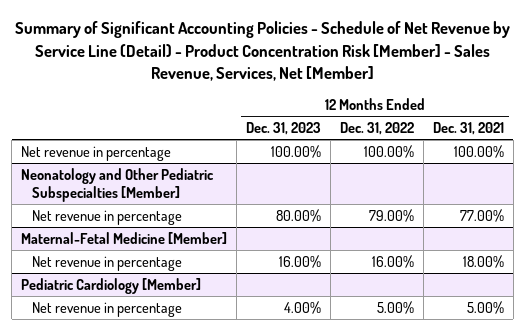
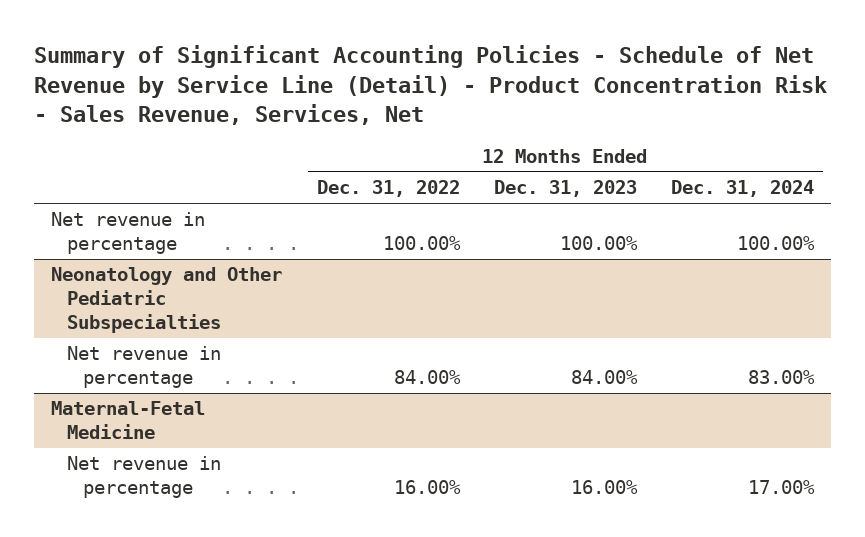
[14,21,510,82] Summary of Significant Accounting Policies - Schedule of Net Revenue by Service Line (Detail) - Product Concentration Risk [Member] - Sales Revenue, Services, Net [Member] -> [33,45,827,125] Summary of Significant Accounting Policies - Schedule of Net Revenue by Service Line (Detail) - Product Concentration Risk - Sales Revenue, Services, Net
[432,122,504,136] Dec. 31, 2021 -> none
none -> [671,180,815,198] Dec. 31, 2024
[21,167,215,203] Neonatology and Other Pediatric Subspecialties [Member] -> [51,267,283,334] Neonatology and Other Pediatric Subspecialties
[276,208,322,222] 80.00% -> [570,370,638,385] 84.00%
[368,208,414,222] 79.00% -> [393,370,461,385] 84.00%
[21,231,228,244] Maternal-Fetal Medicine [Member] -> [51,401,206,440] Maternal-Fetal Medicine
[21,277,202,294] Pediatric Cardiology [Member] -> none
[32,301,183,317] Net revenue in percentage -> none

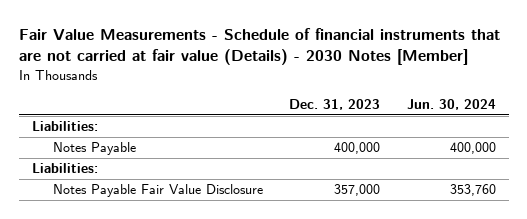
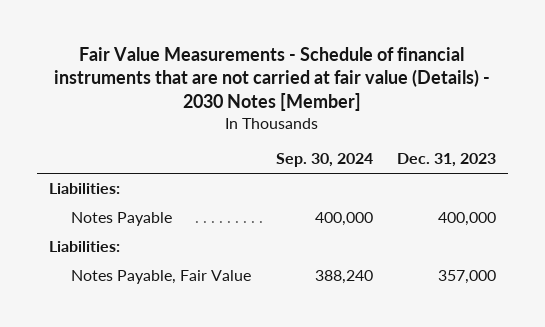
[406,98,496,110] Jun. 30, 2024 -> none
none -> [275,153,373,168] Sep. 30, 2024
[52,184,263,198] Notes Payable Fair Value Disclosure -> [71,270,252,285] Notes Payable, Fair Value

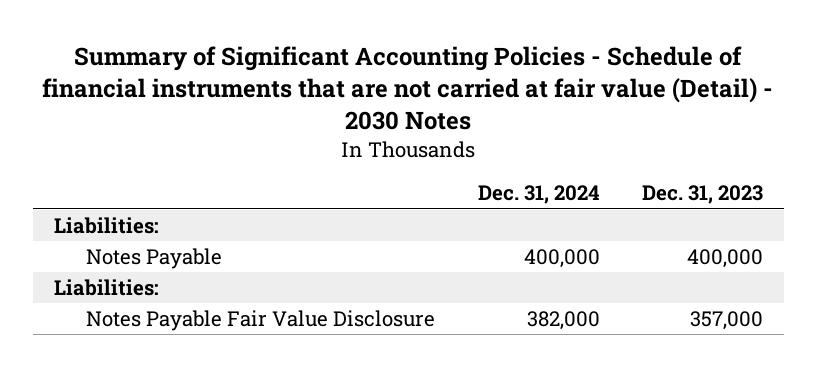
[54,46,491,112] Fair Value Measurements - Schedule of financial instruments that are not carried at fair value (Details) - 2030 Notes [Member] -> [42,45,774,130] Summary of Significant Accounting Policies - Schedule of financial instruments that are not carried at fair value (Detail) - 2030 Notes
[275,153,373,168] Sep. 30, 2024 -> none
none -> [477,185,600,205] Dec. 31, 2024
[71,270,252,285] Notes Payable, Fair Value -> [86,310,436,332] Notes Payable Fair Value Disclosure

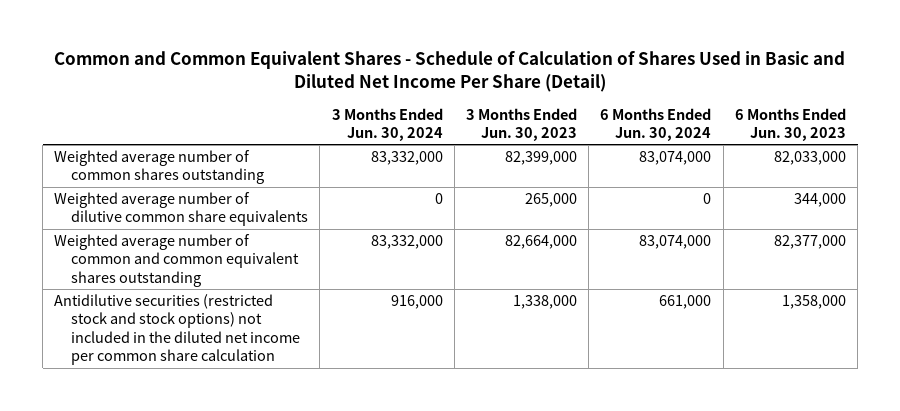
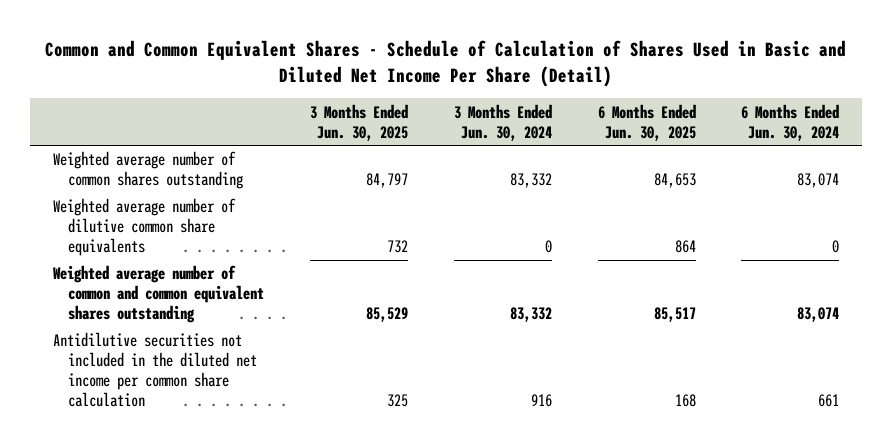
[465,107,577,142] 3 Months Ended Jun. 30, 2023 -> none
[734,107,846,142] 6 Months Ended Jun. 30, 2023 -> none
none -> [309,103,408,141] 3 Months Ended Jun. 30, 2025
none -> [597,103,696,141] 6 Months Ended Jun. 30, 2025
[370,150,443,165] 83,332,000 -> [509,173,552,189] 83,332
[639,150,712,165] 83,074,000 -> [797,173,840,189] 83,074
[370,234,443,249] 83,332,000 -> [509,306,552,322] 83,332
[639,234,712,249] 83,074,000 -> [797,306,840,322] 83,074
[54,293,301,366] Antidilutive securities (restricted stock and stock options) not included in the diluted net income per common share calculation -> [53,332,258,407] Antidilutive securities not included in the diluted net income per common share calculation
[390,294,443,309] 916,000 -> [530,393,552,407] 916
[659,294,712,309] 661,000 -> [818,393,840,407] 661

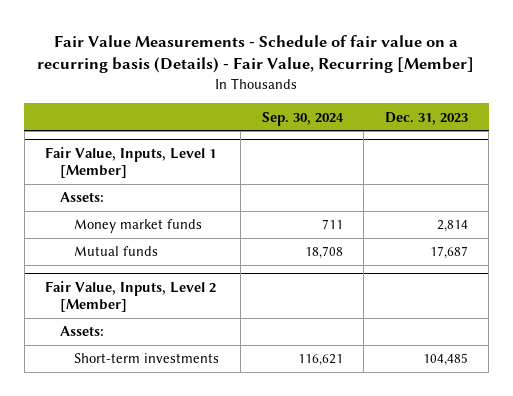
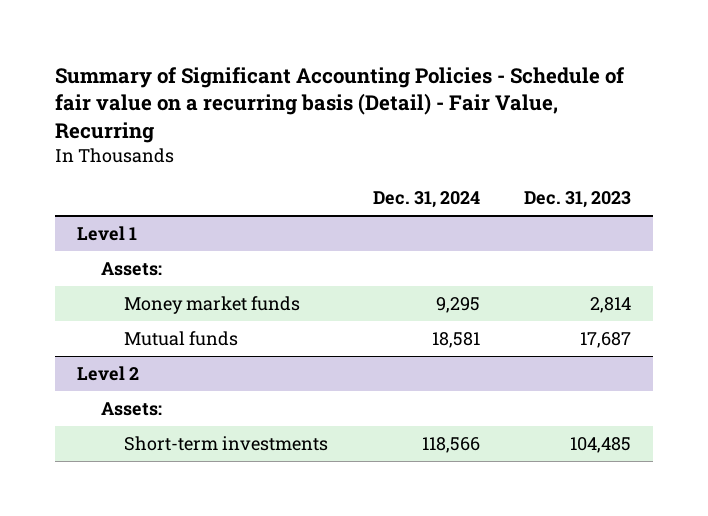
[37,34,475,74] Fair Value Measurements - Schedule of fair value on a recurring basis (Details) - Fair Value, Recurring [Member] -> [54,66,625,144] Summary of Significant Accounting Policies - Schedule of fair value on a recurring basis (Detail) - Fair Value, Recurring
[261,111,344,126] Sep. 30, 2024 -> none
none -> [372,191,480,209] Dec. 31, 2024
[45,146,217,178] Fair Value, Inputs, Level 1 [Member] -> [77,225,138,241] Level 1
[45,280,217,312] Fair Value, Inputs, Level 2 [Member] -> [77,365,140,381] Level 2

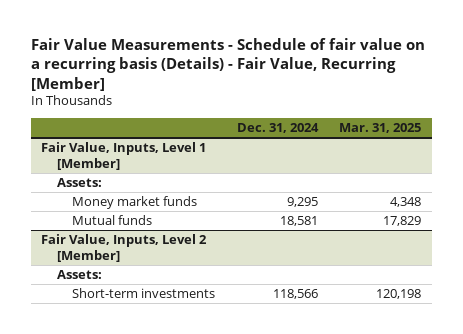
[54,66,625,144] Summary of Significant Accounting Policies - Schedule of fair value on a recurring basis (Detail) - Fair Value, Recurring -> [30,38,425,91] Fair Value Measurements - Schedule of fair value on a recurring basis (Details) - Fair Value, Recurring [Member]
[524,191,632,209] Dec. 31, 2023 -> none
none -> [339,122,422,133] Mar. 31, 2025
[77,225,138,241] Level 1 -> [41,142,207,170] Fair Value, Inputs, Level 1 [Member]
[77,365,140,381] Level 2 -> [41,234,208,262] Fair Value, Inputs, Level 2 [Member]

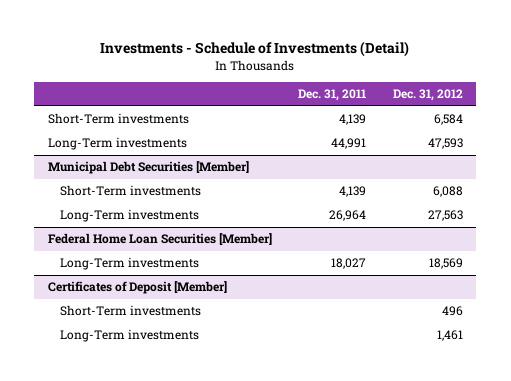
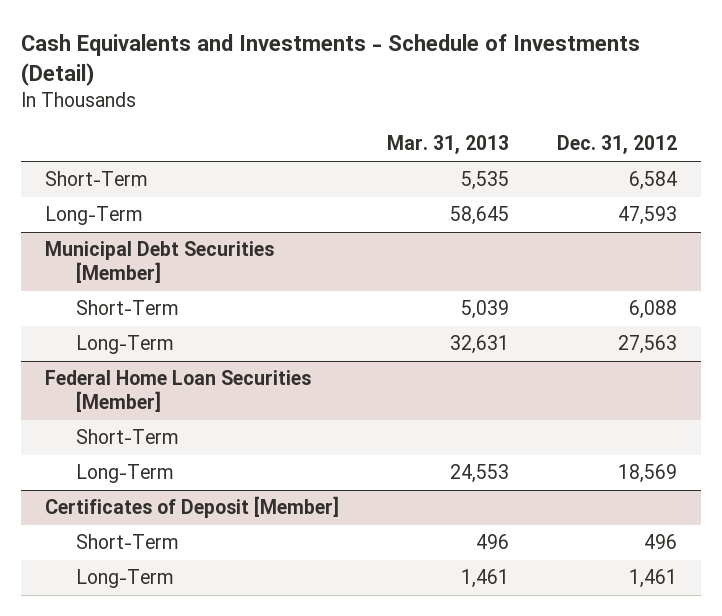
[100,41,410,58] Investments - Schedule of Investments (Detail) -> [20,33,640,86] Cash Equivalents and Investments - Schedule of Investments (Detail)
[298,89,367,102] Dec. 31, 2011 -> none
none -> [386,135,509,155] Mar. 31, 2013
[47,113,189,125] Short-Term investments -> [44,171,148,187] Short-Term
[47,137,187,151] Long-Term investments -> [44,206,143,226] Long-Term
[60,185,202,197] Short-Term investments -> [75,300,179,316] Short-Term
[60,209,200,223] Long-Term investments -> [75,335,174,355] Long-Term
none -> [75,429,179,445] Short-Term
[60,257,200,271] Long-Term investments -> [75,464,174,484] Long-Term
[60,305,202,317] Short-Term investments -> [75,534,179,550] Short-Term
[60,329,200,343] Long-Term investments -> [75,569,174,589] Long-Term

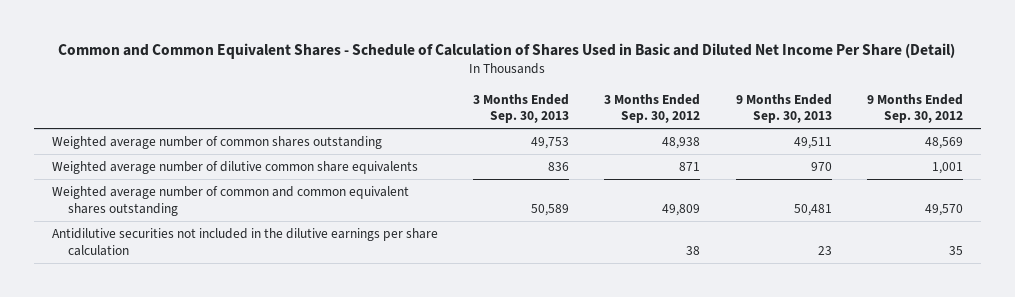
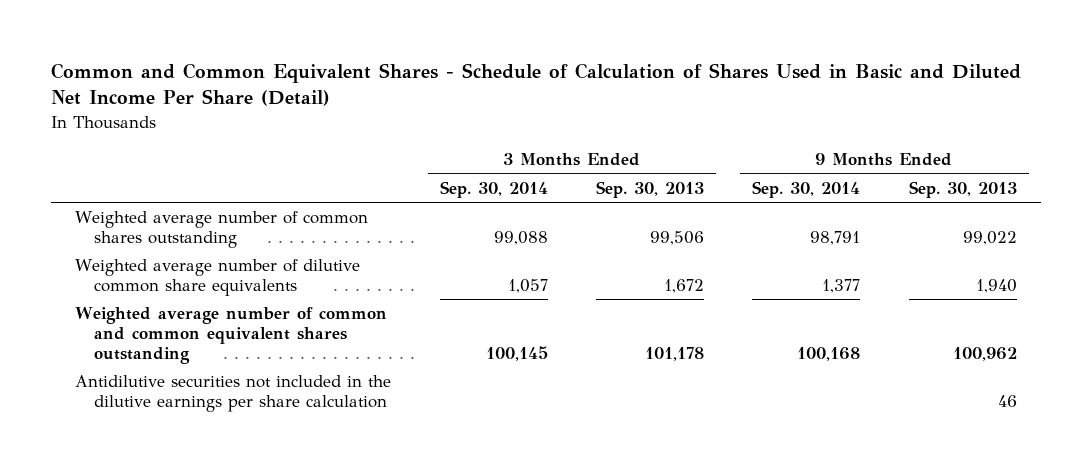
[604,93,701,124] 3 Months Ended Sep. 30, 2012 -> none
[867,93,964,124] 9 Months Ended Sep. 30, 2012 -> none
none -> [439,180,548,198] Sep. 30, 2014
none -> [752,180,861,198] Sep. 30, 2014
[531,136,570,149] 49,753 -> [649,231,704,246] 99,506
[793,136,832,149] 49,511 -> [962,231,1017,246] 99,022
[548,161,570,171] 836 -> [663,279,704,294] 1,672
[810,161,832,171] 970 -> [975,279,1017,294] 1,940
[531,203,570,216] 50,589 -> [644,346,704,361] 101,178
[793,203,832,216] 50,481 -> [952,346,1017,361] 100,962
[817,245,832,255] 23 -> [997,395,1017,408] 46

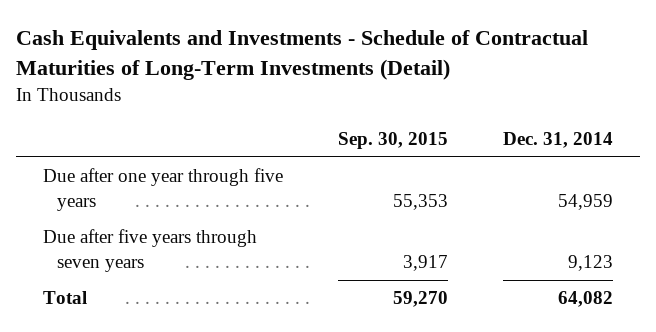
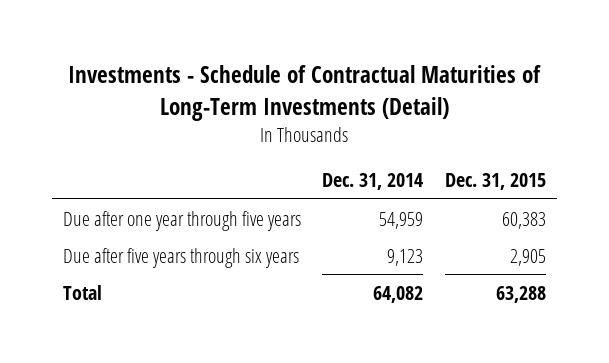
[15,30,588,81] Cash Equivalents and Investments - Schedule of Contractual Maturities of Long-Term Investments (Detail) -> [68,65,542,121] Investments - Schedule of Contractual Maturities of Long-Term Investments (Detail)
[337,131,448,149] Sep. 30, 2015 -> none
none -> [444,173,546,191] Dec. 31, 2015
[43,229,258,273] Due after five years through seven years -> [62,247,299,268] Due after five years through six years

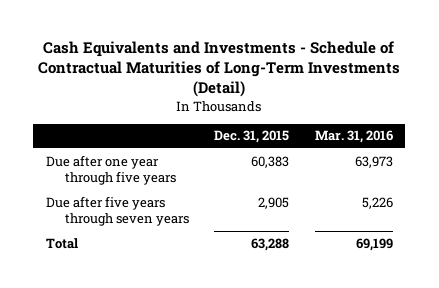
[68,65,542,121] Investments - Schedule of Contractual Maturities of Long-Term Investments (Detail) -> [38,41,401,98] Cash Equivalents and Investments - Schedule of Contractual Maturities of Long-Term Investments (Detail)
[322,173,424,191] Dec. 31, 2014 -> none
none -> [314,130,393,144] Mar. 31, 2016
[62,247,299,268] Due after five years through six years -> [46,195,190,227] Due after five years through seven years

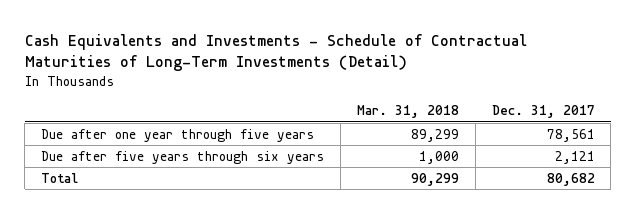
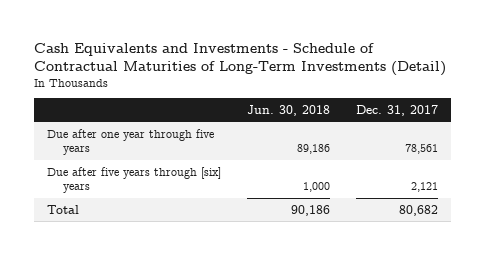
[356,105,459,119] Mar. 31, 2018 -> none
none -> [247,104,331,116] Jun. 30, 2018
[41,150,325,164] Due after five years through six years -> [47,166,222,194] Due after five years through [six] years

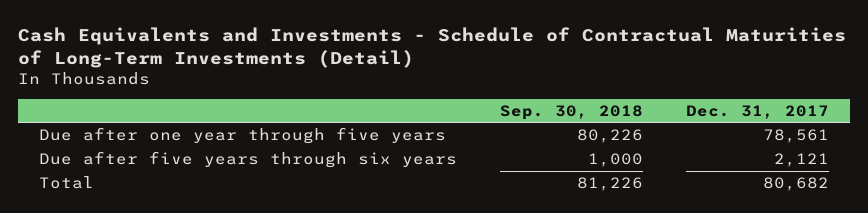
[247,104,331,116] Jun. 30, 2018 -> none
none -> [499,104,643,120] Sep. 30, 2018
[47,166,222,194] Due after five years through [six] years -> [39,151,458,169] Due after five years through six years

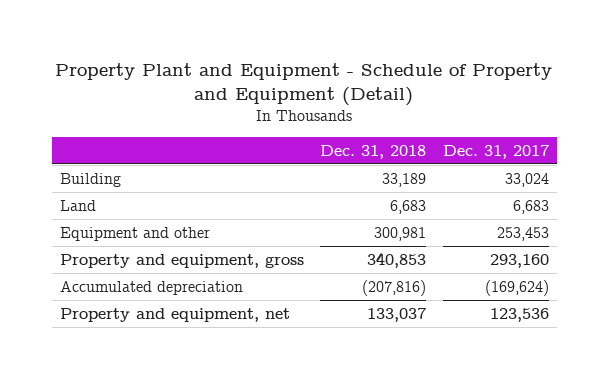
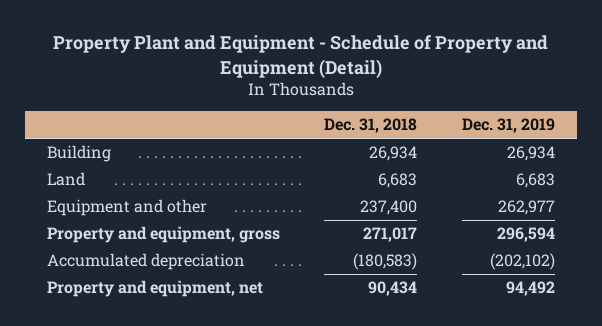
[442,144,549,159] Dec. 31, 2017 -> none
none -> [461,118,555,134] Dec. 31, 2019
[382,172,427,187] 33,189 -> [369,146,418,162] 26,934
[374,226,427,241] 300,981 -> [360,200,418,216] 237,400
[367,251,427,268] 340,853 -> [363,227,418,243] 271,017
[362,279,427,296] (207,816) -> [353,253,418,271] (180,583)
[367,307,427,322] 133,037 -> [368,281,418,297] 90,434

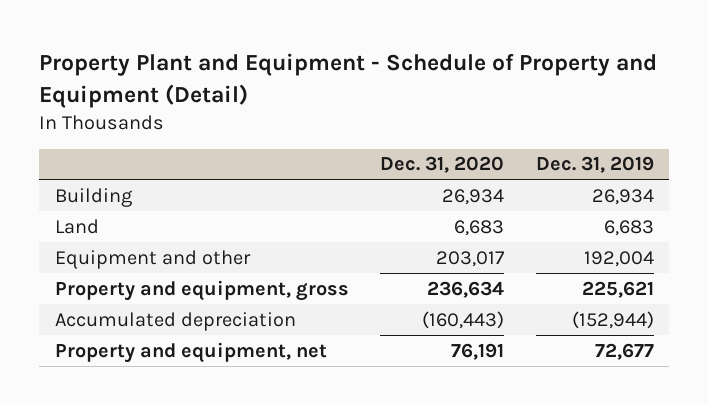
[324,118,418,134] Dec. 31, 2018 -> none
none -> [380,156,505,174] Dec. 31, 2020
[497,200,555,216] 262,977 -> [583,250,654,267] 192,004
[496,227,555,243] 296,594 -> [581,280,654,298] 225,621
[489,253,555,271] (202,102) -> [571,310,654,329] (152,944)
[505,281,555,297] 94,492 -> [594,342,654,360] 72,677

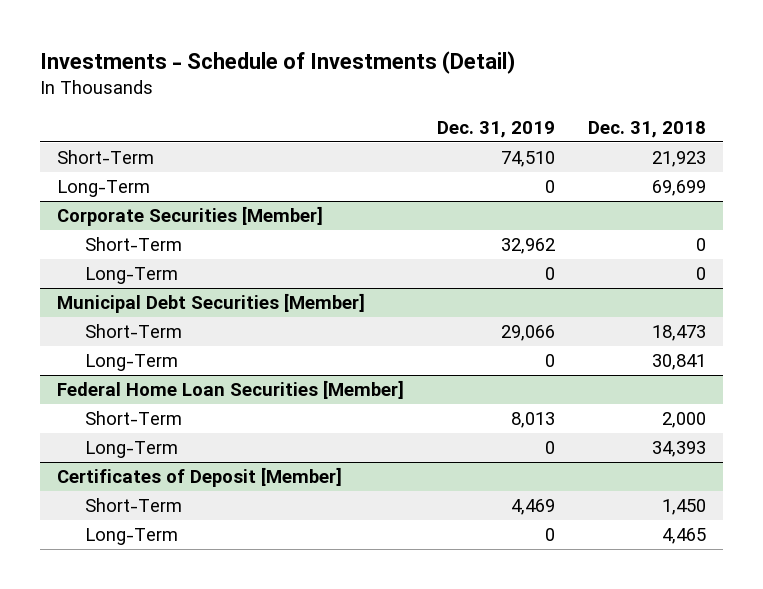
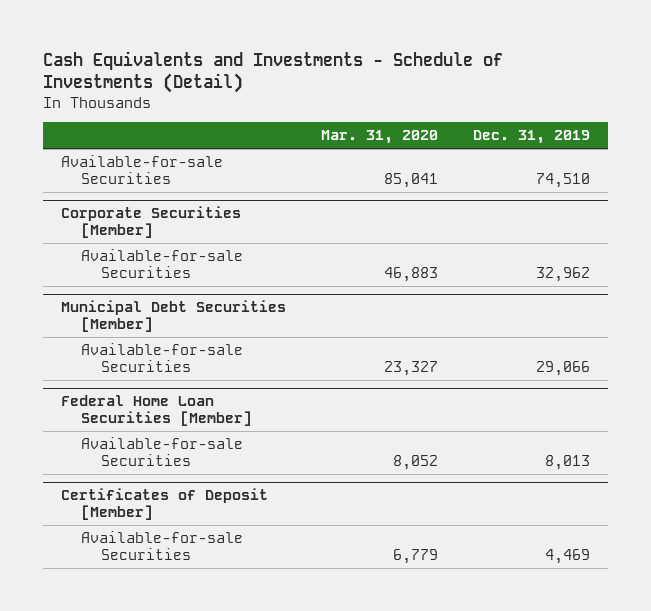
[40,51,516,75] Investments - Schedule of Investments (Detail) -> [43,50,504,94] Cash Equivalents and Investments - Schedule of Investments (Detail)
[588,121,707,139] Dec. 31, 2018 -> none
none -> [321,130,439,145] Mar. 31, 2020
[56,179,150,197] Long-Term -> none
[56,149,154,164] Short-Term -> [60,155,223,184] Available-for-sale Securities
[84,266,178,284] Long-Term -> none
[84,236,182,251] Short-Term -> [81,249,244,278] Available-for-sale Securities
[84,353,178,371] Long-Term -> none
[84,323,182,338] Short-Term -> [81,343,244,372] Available-for-sale Securities
[84,440,178,458] Long-Term -> none
[84,410,182,425] Short-Term -> [81,437,244,466] Available-for-sale Securities
[84,527,178,545] Long-Term -> none
[84,497,182,512] Short-Term -> [81,531,244,560] Available-for-sale Securities

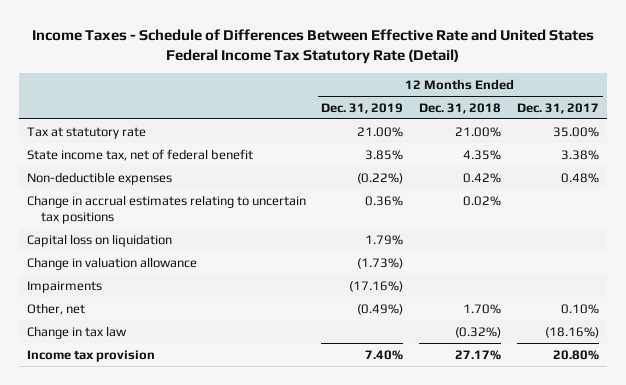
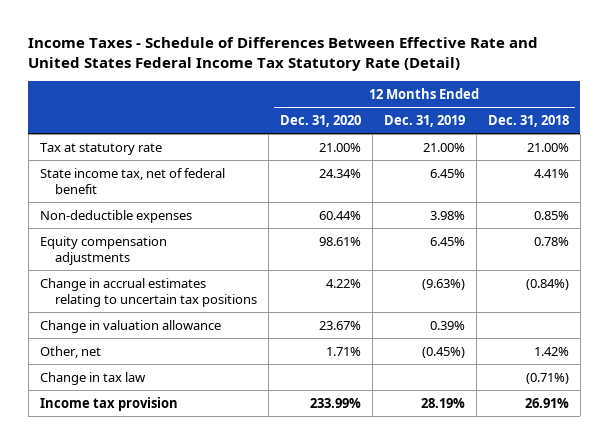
[516,102,599,114] Dec. 31, 2017 -> none
none -> [279,114,361,127] Dec. 31, 2020
[26,233,172,247] Capital loss on liquidation -> none
[26,280,102,293] Impairments -> none
[365,149,404,160] 3.85% -> [429,168,465,178] 6.45%
[463,149,502,160] 4.35% -> [533,168,569,178] 4.41%
[357,172,404,184] (0.22%) -> [429,210,465,220] 3.98%
[463,172,502,183] 0.42% -> [533,210,569,220] 0.85%
none -> [39,235,167,265] Equity compensation adjustments
[365,195,404,206] 0.36% -> [421,278,465,290] (9.63%)
[463,195,502,206] 0.02% -> [525,278,569,290] (0.84%)
[357,257,404,269] (1.73%) -> [429,320,465,330] 0.39%
[357,303,404,315] (0.49%) -> [421,346,465,358] (0.45%)
[463,303,502,314] 1.70% -> [533,346,569,356] 1.42%
[455,326,502,338] (0.32%) -> [525,372,569,384] (0.71%)
[365,349,404,360] 7.40% -> [420,397,465,408] 28.19%
[455,349,502,360] 27.17% -> [524,397,569,408] 26.91%

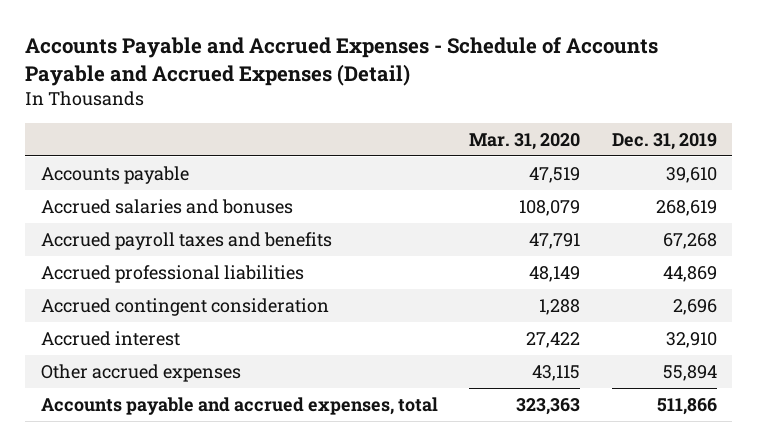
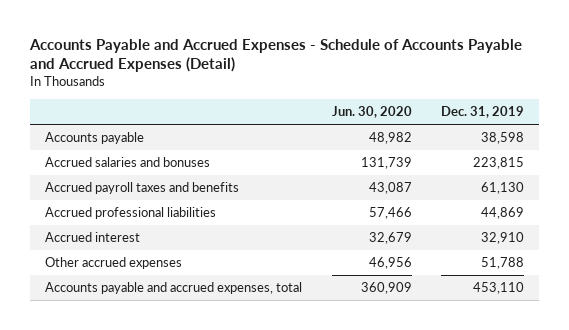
[469,132,581,150] Mar. 31, 2020 -> none
none -> [331,105,412,118] Jun. 30, 2020
[665,167,717,184] 39,610 -> [480,132,524,145] 38,598
[655,200,717,217] 268,619 -> [472,157,524,170] 223,815
[662,233,717,250] 67,268 -> [480,182,524,195] 61,130
[40,298,329,317] Accrued contingent consideration -> none
[662,365,717,382] 55,894 -> [480,257,524,270] 51,788
[656,398,717,416] 511,866 -> [472,282,524,295] 453,110

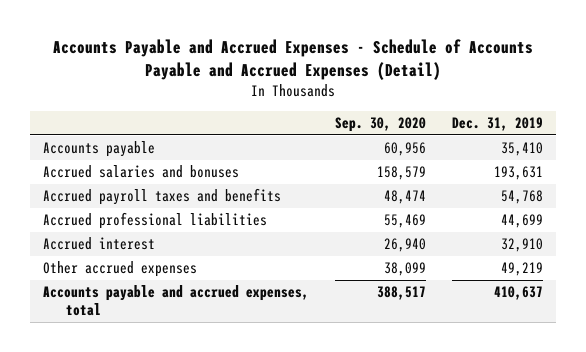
[331,105,412,118] Jun. 30, 2020 -> none
none -> [334,116,426,132] Sep. 30, 2020
[480,132,524,145] 38,598 -> [500,142,543,157] 35,410
[472,157,524,170] 223,815 -> [493,166,543,181] 193,631
[480,182,524,195] 61,130 -> [500,190,543,205] 54,768
[480,207,524,220] 44,869 -> [500,214,543,229] 44,699
[480,257,524,270] 51,788 -> [500,262,543,277] 49,219
[472,282,524,295] 453,110 -> [493,286,543,301] 410,637

